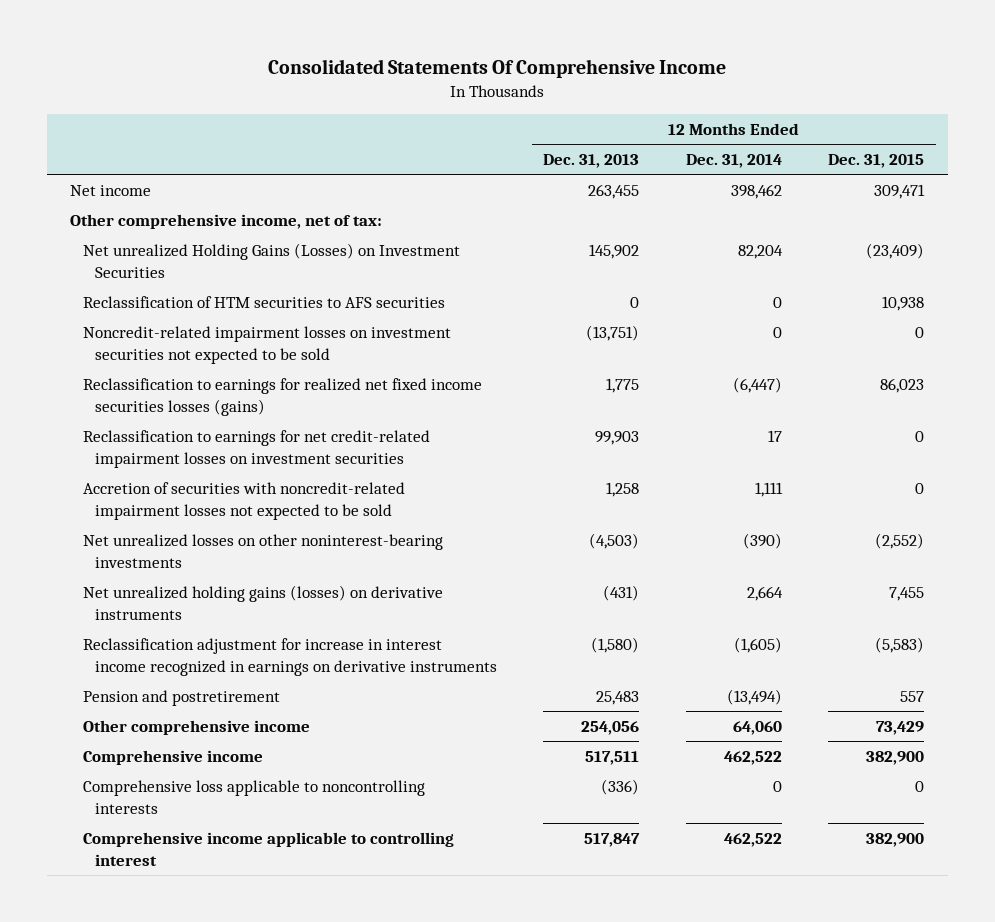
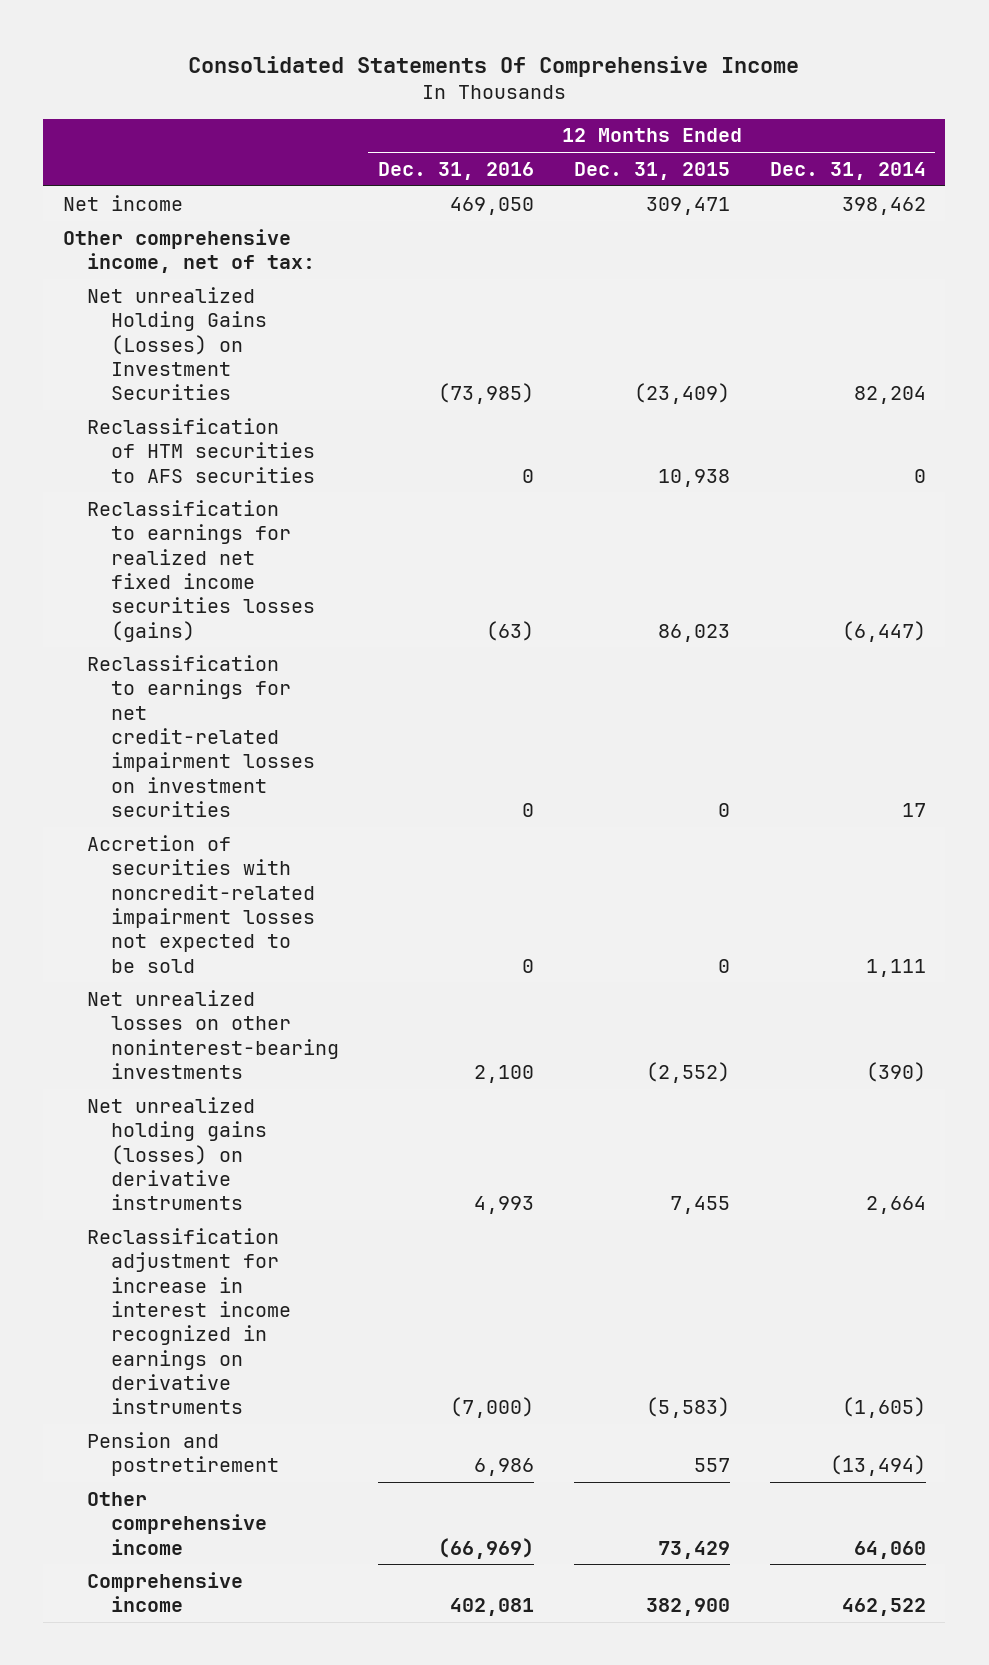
[543,154,640,169] Dec. 31, 2013 -> none
none -> [378,161,535,180] Dec. 31, 2016
[82,325,451,365] Noncredit-related impairment losses on investment securities not expected to be sold -> none
[82,779,425,815] Comprehensive loss applicable to noncontrolling interests -> none
[82,831,454,867] Comprehensive income applicable to controlling interest -> none

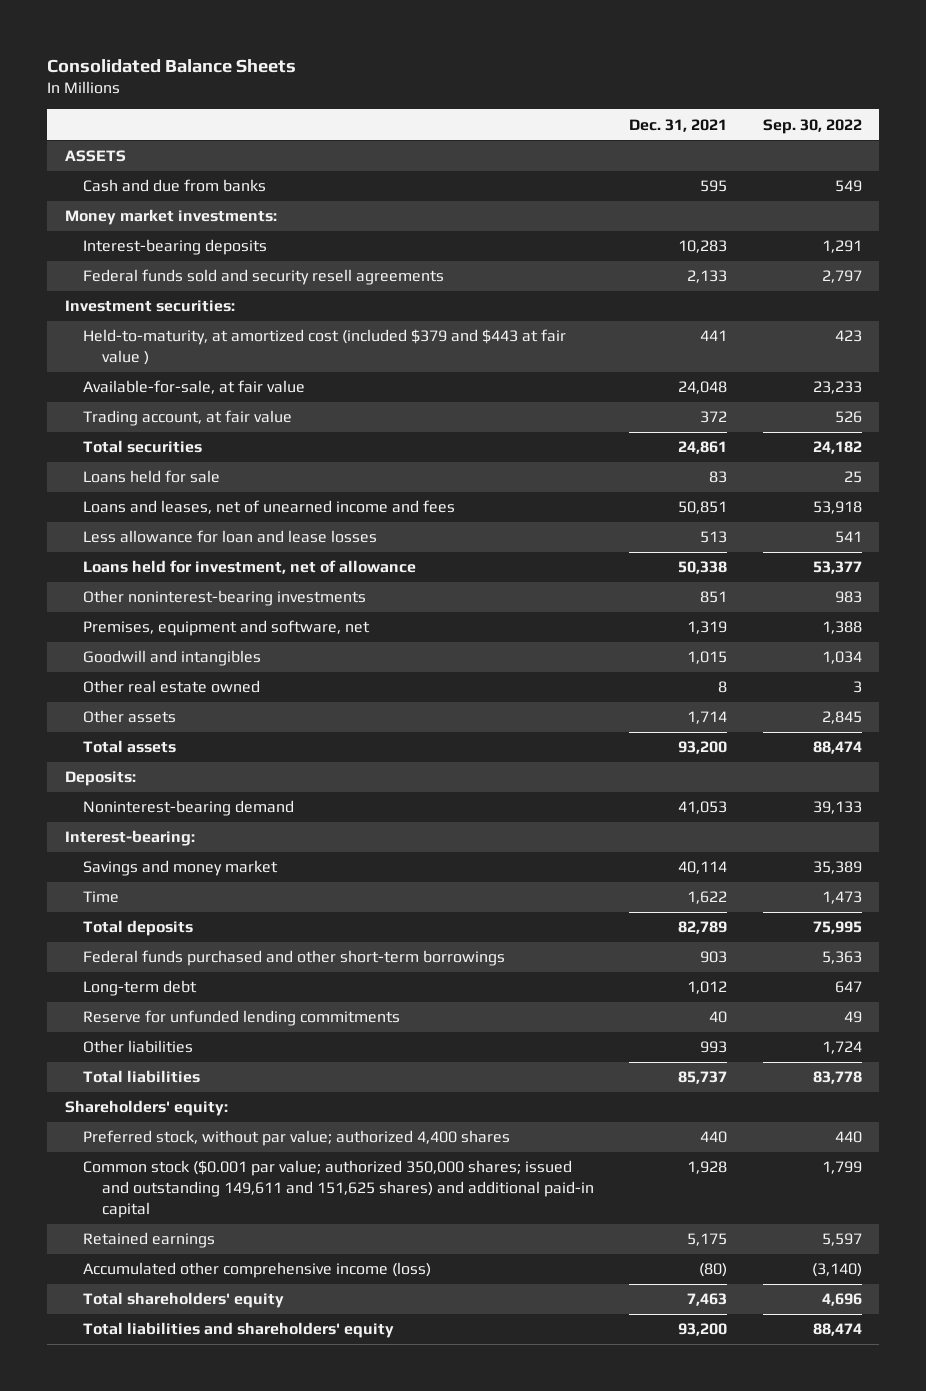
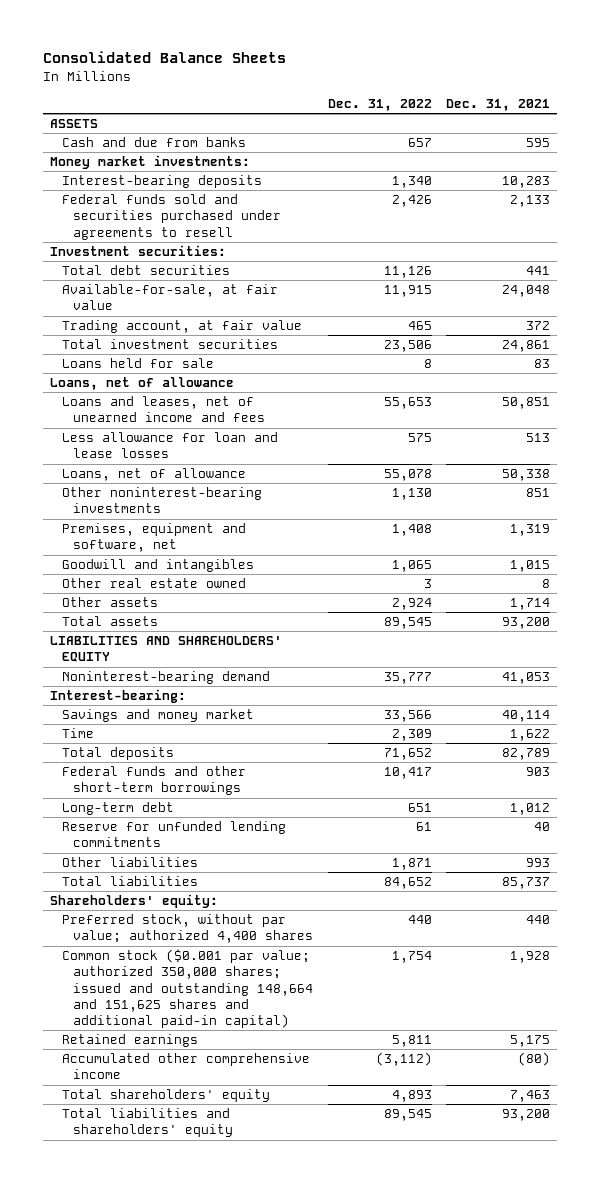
[762,118,862,134] Sep. 30, 2022 -> none
none -> [327,99,432,112] Dec. 31, 2022
[83,269,445,286] Federal funds sold and security resell agreements -> [61,194,282,240] Federal funds sold and securities purchased under agreements to resell
[83,329,567,366] Held-to-maturity, at amortized cost (included $379 and $443 at fair value ) -> [61,265,230,276] Total debt securities
[83,440,203,454] Total securities -> [61,339,278,350] Total investment securities
none -> [49,377,234,391] Loans, net of allowance
[83,560,417,575] Loans held for investment, net of allowance -> [61,468,246,482] Loans, net of allowance
[64,771,136,787] Deposits: -> none
none -> [49,636,282,663] LIABILITIES AND SHAREHOLDERS' EQUITY
[83,950,506,967] Federal funds purchased and other short-term borrowings -> [61,766,246,796] Federal funds and other short-term borrowings
[83,1160,594,1218] Common stock ($0.001 par value; authorized 350,000 shares; issued and outstanding 149,611 and 151,625 shares) and additional paid-in capital -> [61,949,314,1028] Common stock ($0.001 par value; authorized 350,000 shares; issued and outstanding 148,664 and 151,625 shares and additional paid-in capital)
[83,1262,432,1279] Accumulated other comprehensive income (loss) -> [61,1053,310,1080] Accumulated other comprehensive income

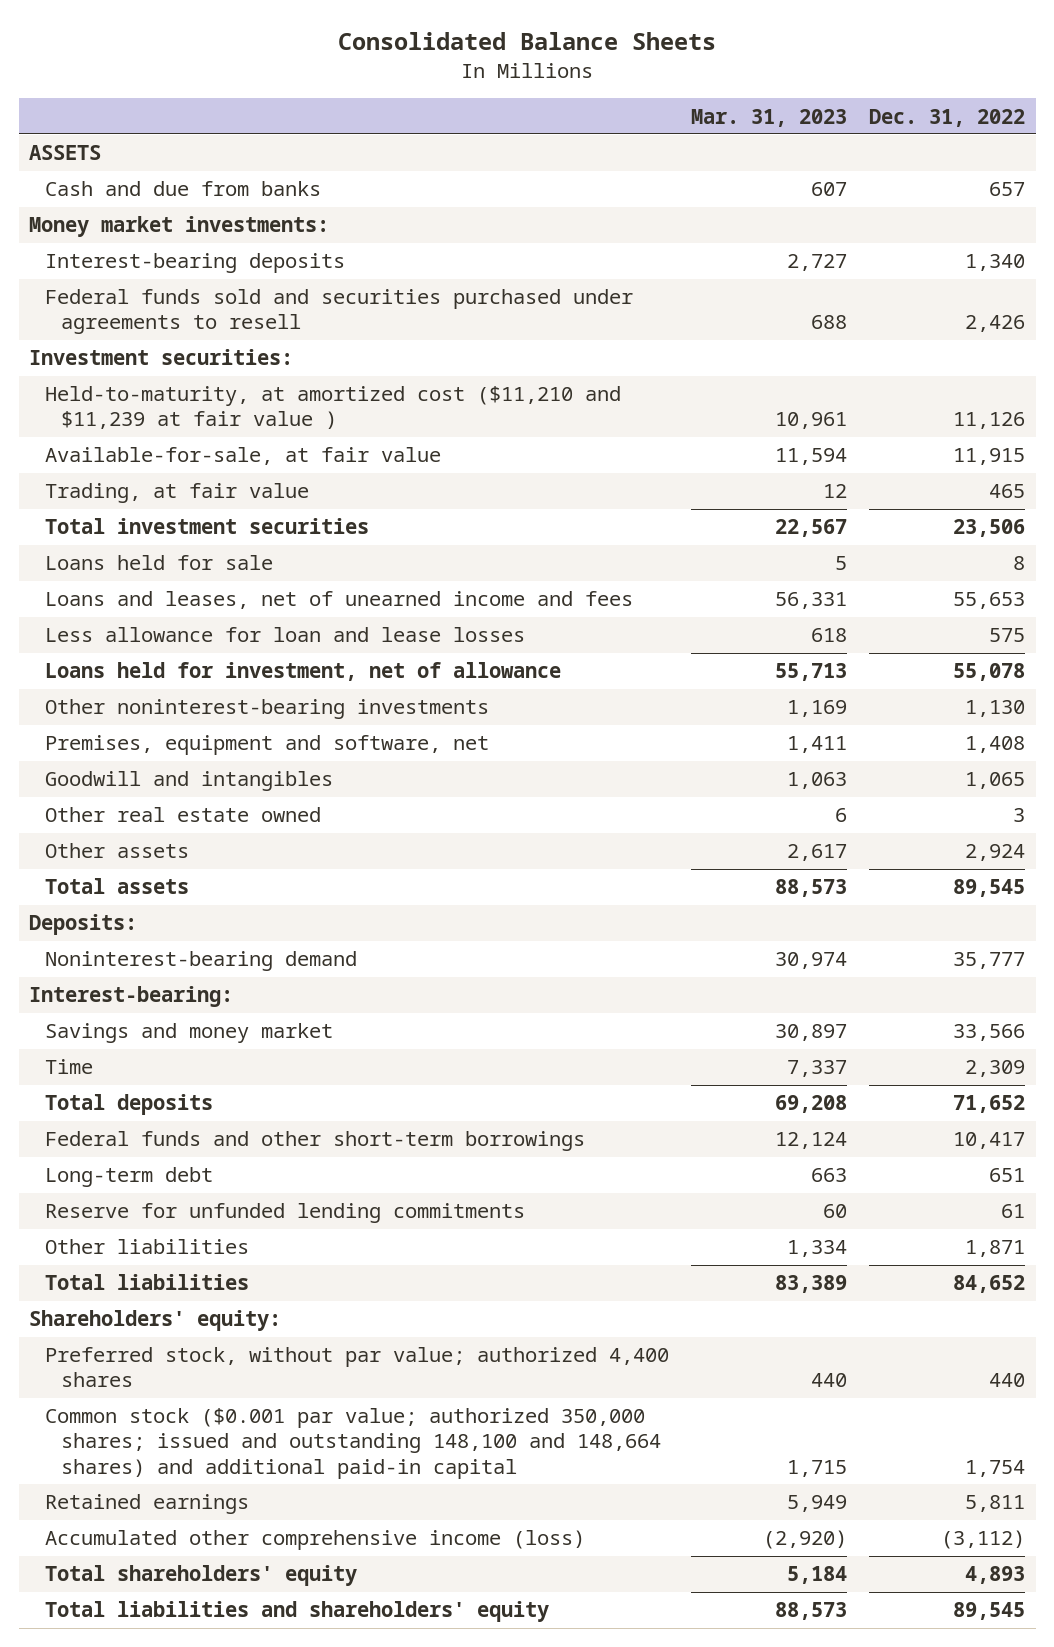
[446,99,551,112] Dec. 31, 2021 -> none
none -> [691,108,848,127] Mar. 31, 2023
[61,265,230,276] Total debt securities -> [45,386,622,430] Held-to-maturity, at amortized cost ($11,210 and $11,239 at fair value )
[61,320,302,334] Trading account, at fair value -> [45,483,310,504] Trading, at fair value
[49,377,234,391] Loans, net of allowance -> none
[61,468,246,482] Loans, net of allowance -> [45,662,562,682] Loans held for investment, net of allowance
[49,636,282,663] LIABILITIES AND SHAREHOLDERS' EQUITY -> none
none -> [29,914,138,936] Deposits:
[61,949,314,1028] Common stock ($0.001 par value; authorized 350,000 shares; issued and outstanding 148,664 and 151,625 shares and additional paid-in capital) -> [45,1408,662,1479] Common stock ($0.001 par value; authorized 350,000 shares; issued and outstanding 148,100 and 148,664 shares) and additional paid-in capital
[61,1053,310,1080] Accumulated other comprehensive income -> [45,1530,586,1551] Accumulated other comprehensive income (loss)

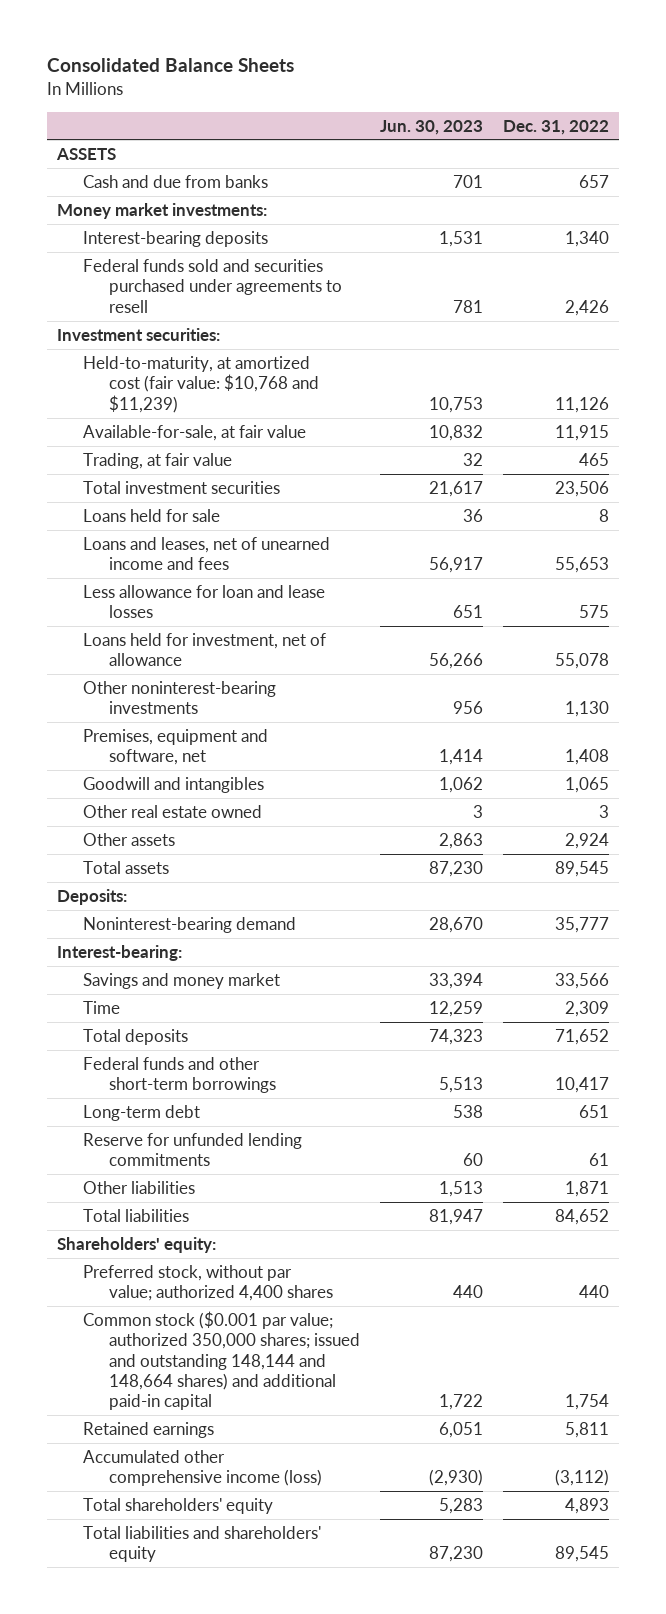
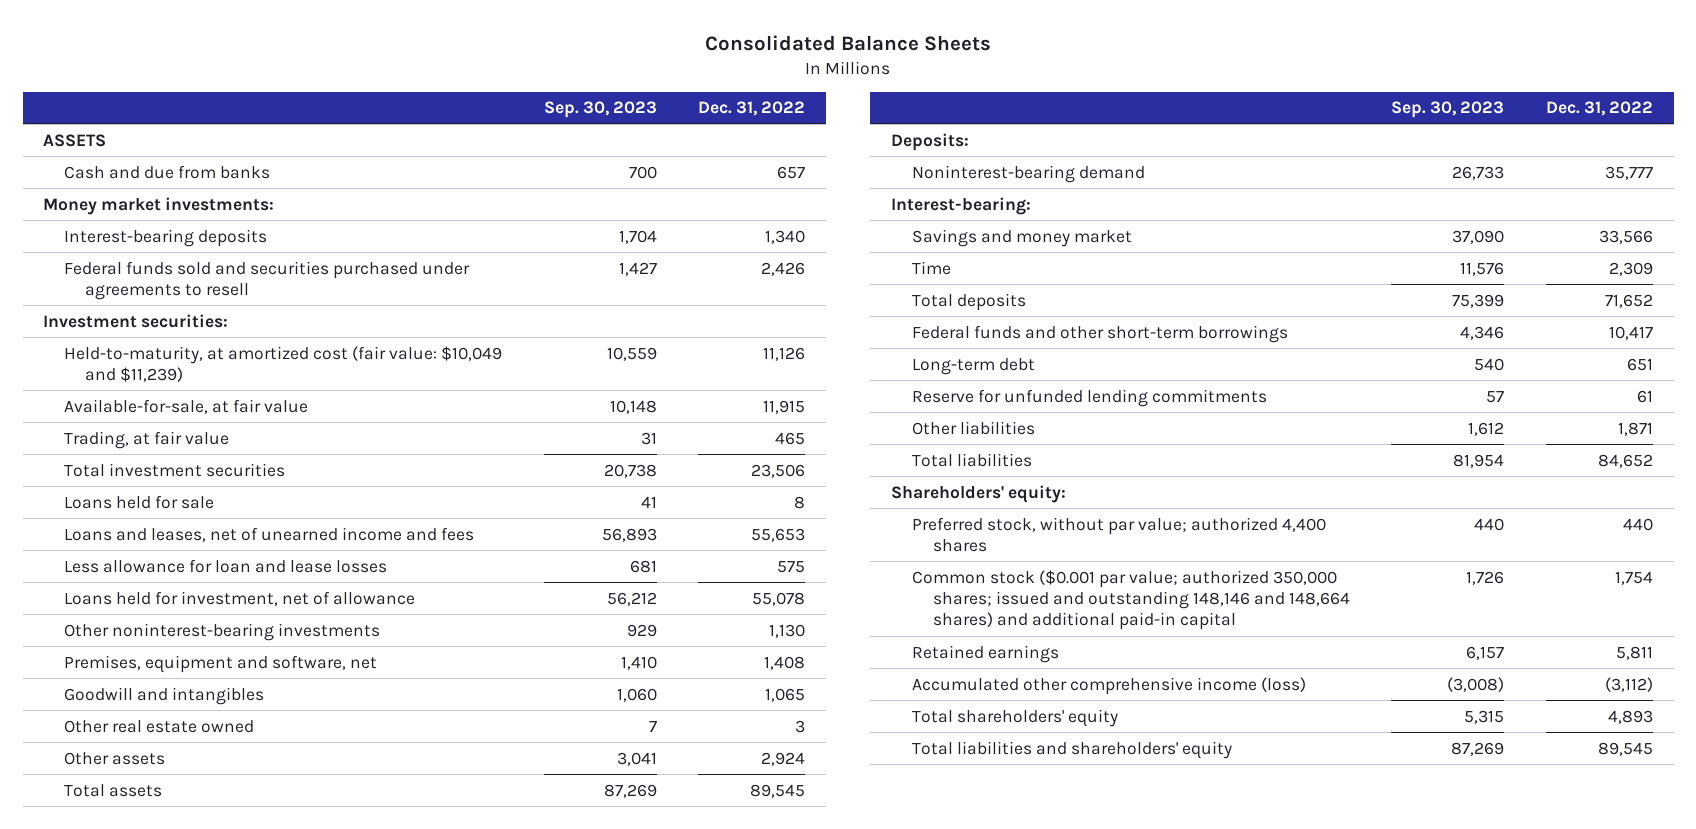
[380,119,484,135] Jun. 30, 2023 -> none
none -> [543,101,657,119] Sep. 30, 2023
[83,355,320,413] Held-to-maturity, at amortized cost (fair value: $10,768 and $11,239) -> [64,345,503,382] Held-to-maturity, at amortized cost (fair value: $10,049 and $11,239)
[83,1310,361,1411] Common stock ($0.001 par value; authorized 350,000 shares; issued and outstanding 148,144 and 148,664 shares) and additional paid-in capital -> [911,569,1350,631] Common stock ($0.001 par value; authorized 350,000 shares; issued and outstanding 148,146 and 148,664 shares) and additional paid-in capital

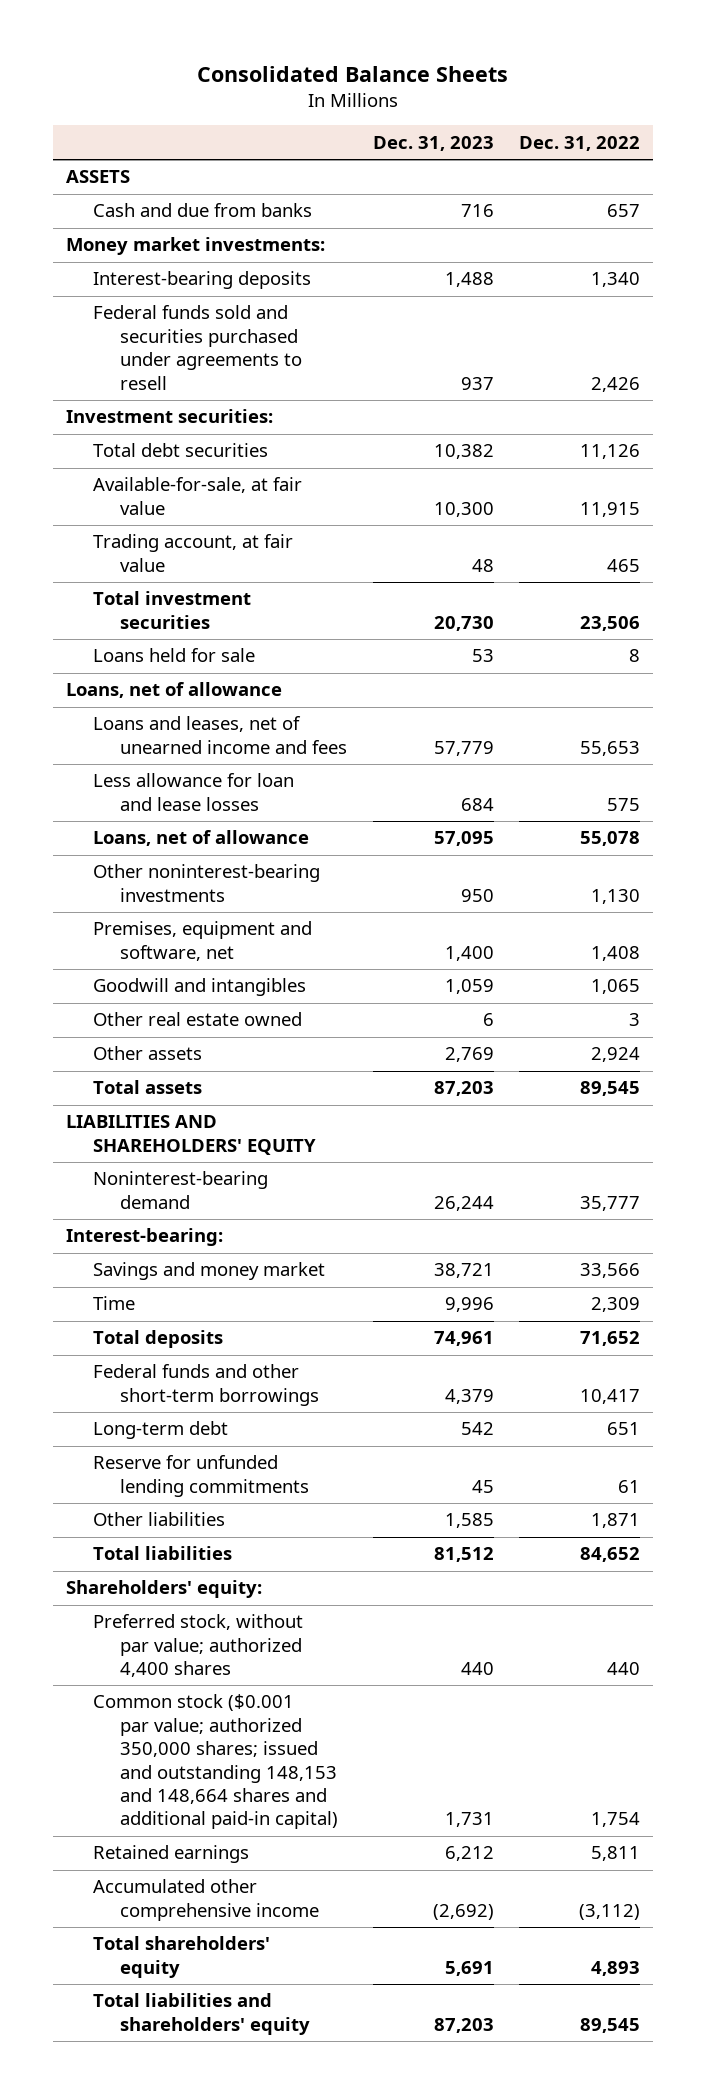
[543,101,657,119] Sep. 30, 2023 -> none
none -> [372,135,494,151] Dec. 31, 2023
[64,345,503,382] Held-to-maturity, at amortized cost (fair value: $10,049 and $11,239) -> [93,443,269,458] Total debt securities
[64,430,230,449] Trading, at fair value -> [93,534,294,572] Trading account, at fair value
none -> [65,682,282,699] Loans, net of allowance
[64,590,416,606] Loans held for investment, net of allowance -> [93,830,310,847] Loans, net of allowance
[891,132,970,151] Deposits: -> none
none -> [65,1115,317,1155] LIABILITIES AND SHAREHOLDERS' EQUITY
[911,569,1350,631] Common stock ($0.001 par value; authorized 350,000 shares; issued and outstanding 148,146 and 148,664 shares) and additional paid-in capital -> [93,1694,339,1830] Common stock ($0.001 par value; authorized 350,000 shares; issued and outstanding 148,153 and 148,664 shares and additional paid-in capital)
[911,676,1306,695] Accumulated other comprehensive income (loss) -> [93,1879,320,1921] Accumulated other comprehensive income

